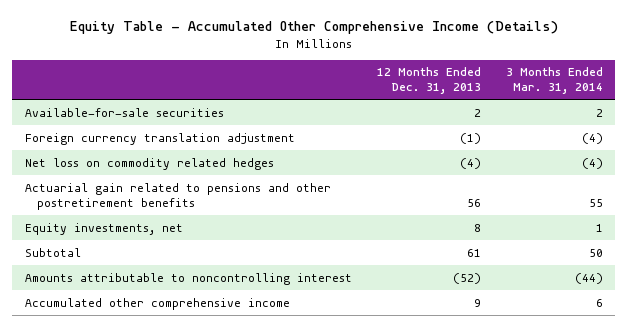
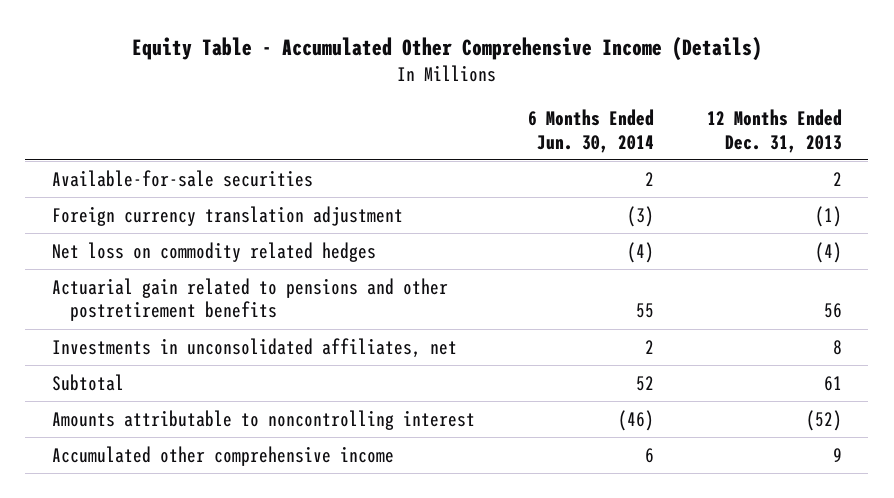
[505,67,603,95] 3 Months Ended Mar. 31, 2014 -> none
none -> [527,109,654,153] 6 Months Ended Jun. 30, 2014
[24,222,183,235] Equity investments, net -> [51,337,457,358] Investments in unconsolidated affiliates, net

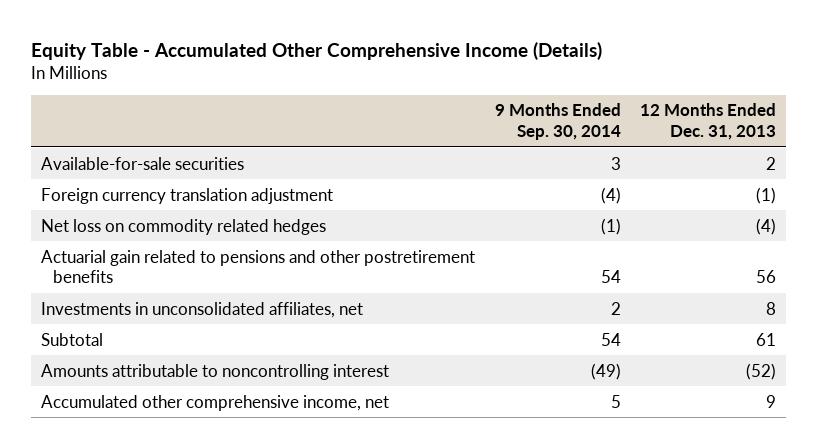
[527,109,654,153] 6 Months Ended Jun. 30, 2014 -> none
none -> [494,103,621,140] 9 Months Ended Sep. 30, 2014
[51,445,394,466] Accumulated other comprehensive income -> [41,394,390,411] Accumulated other comprehensive income, net

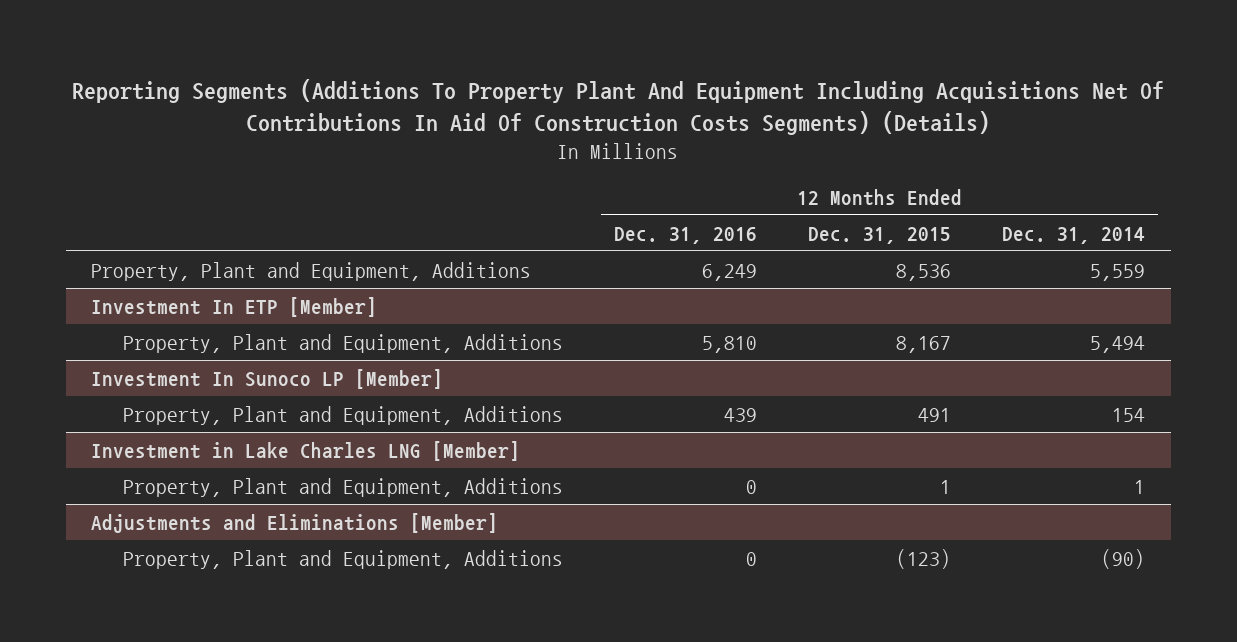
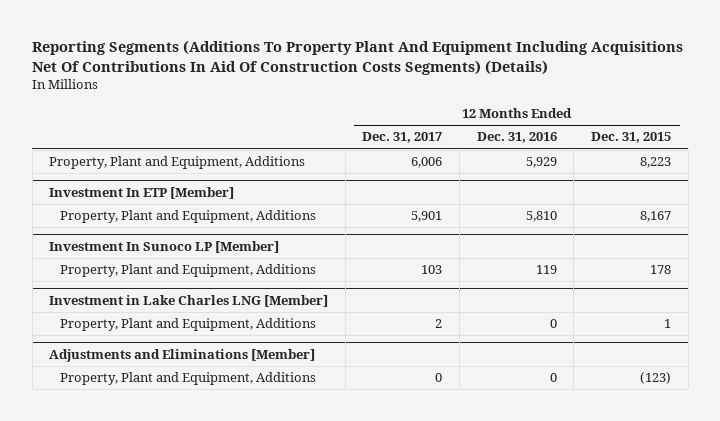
[1002,226,1146,244] Dec. 31, 2014 -> none
none -> [362,132,443,144] Dec. 31, 2017
[702,263,758,281] 6,249 -> [525,157,557,169] 5,929
[896,263,952,281] 8,536 -> [639,157,671,169] 8,223
[724,407,758,422] 439 -> [535,265,557,275] 119
[918,407,952,422] 491 -> [649,265,671,275] 178

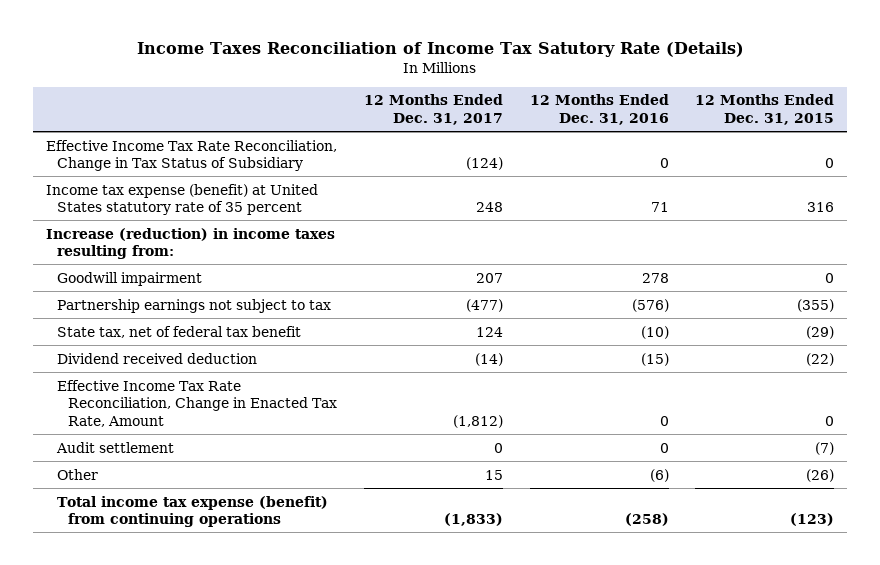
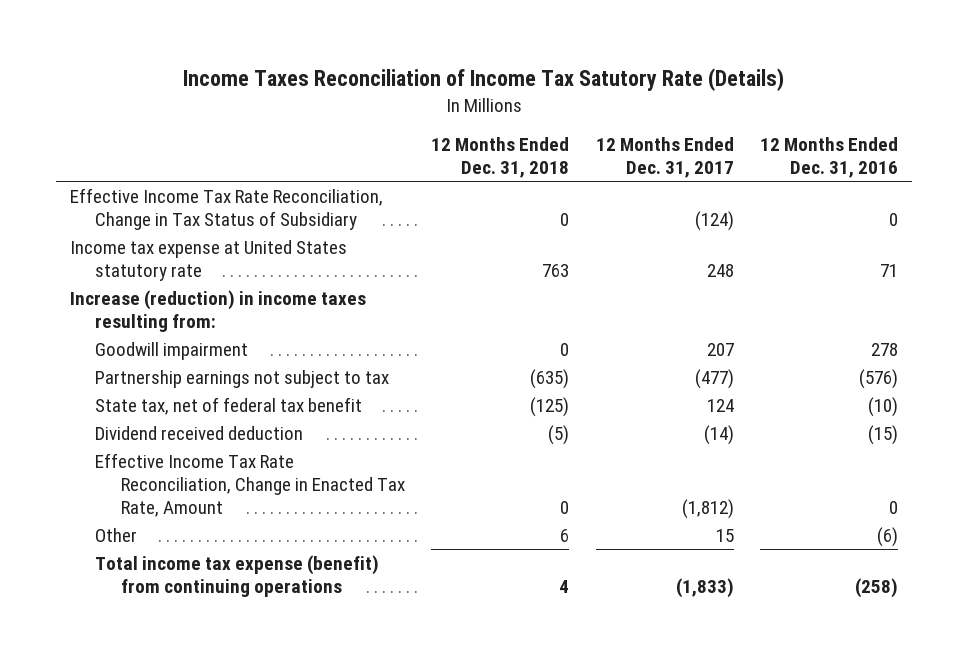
[695,94,835,125] 12 Months Ended Dec. 31, 2015 -> none
none -> [431,137,570,179] 12 Months Ended Dec. 31, 2018
[46,183,319,216] Income tax expense (benefit) at United States statutory rate of 35 percent -> [69,239,347,281] Income tax expense at United States statutory rate
[56,441,175,453] Audit settlement -> none

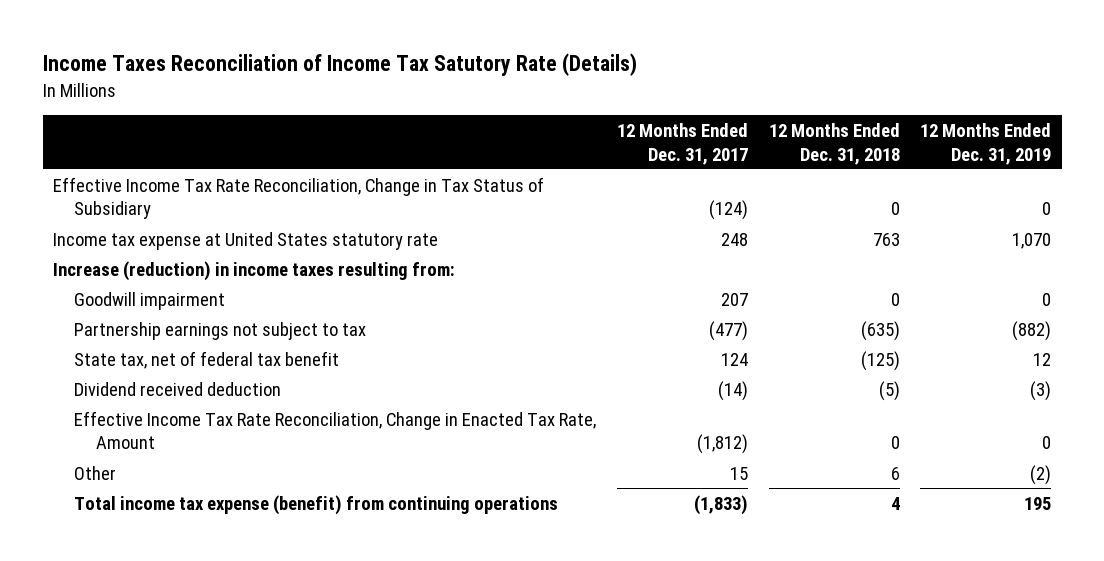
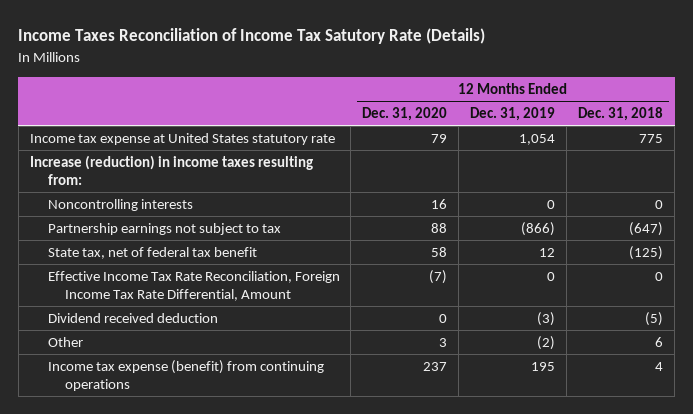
[616,122,748,165] 12 Months Ended Dec. 31, 2017 -> none
none -> [362,107,448,122] Dec. 31, 2020
[52,176,544,220] Effective Income Tax Rate Reconciliation, Change in Tax Status of Subsidiary -> none
[872,232,900,246] 763 -> [639,134,664,144] 775
[1012,232,1052,249] 1,070 -> [519,134,556,146] 1,054
[74,291,226,310] Goodwill impairment -> [47,199,193,212] Noncontrolling interests
[860,320,900,341] (635) -> [629,222,664,237] (647)
[1012,320,1052,341] (882) -> [521,222,556,237] (866)
none -> [47,271,340,301] Effective Income Tax Rate Reconciliation, Foreign Income Tax Rate Differential, Amount
[74,410,597,450] Effective Income Tax Rate Reconciliation, Change in Enacted Tax Rate, Amount -> none
[74,494,559,515] Total income tax expense (benefit) from continuing operations -> [47,360,324,391] Income tax expense (benefit) from continuing operations

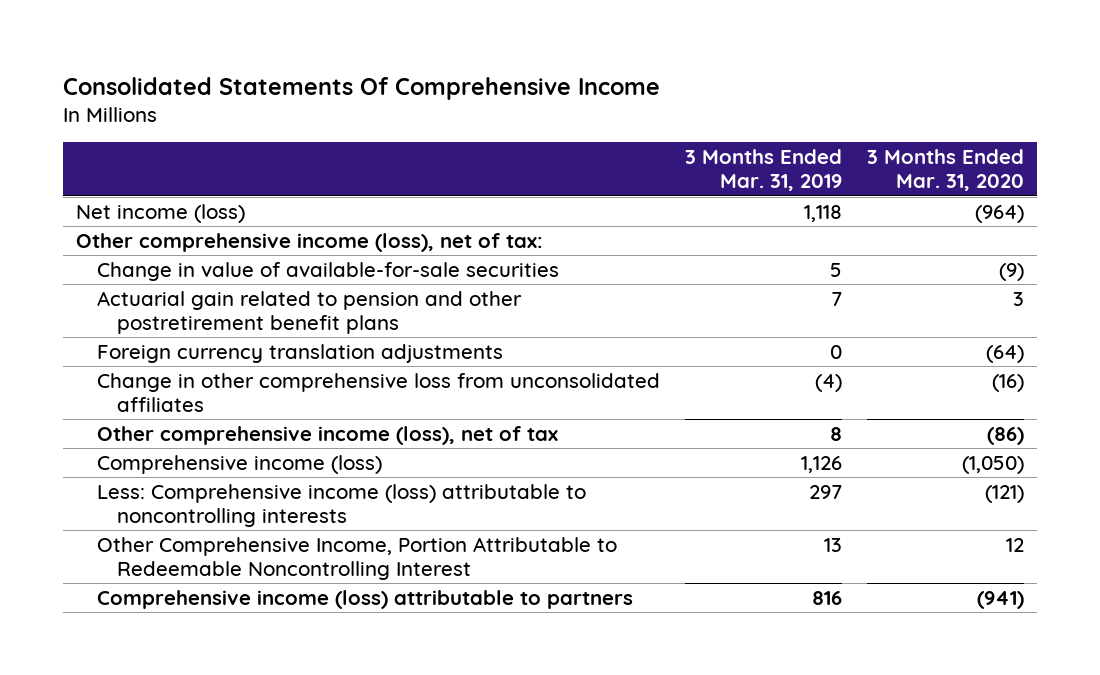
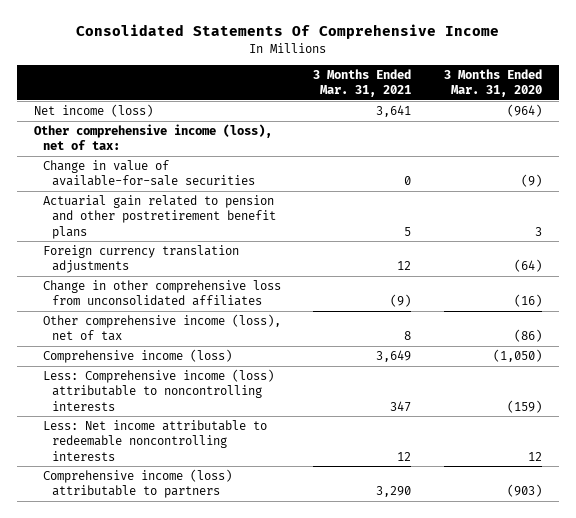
[685,149,843,192] 3 Months Ended Mar. 31, 2019 -> none
none -> [313,68,412,98] 3 Months Ended Mar. 31, 2021
[985,484,1025,503] (121) -> [507,399,543,413] (159)
[96,536,617,580] Other Comprehensive Income, Portion Attributable to Redeemable Noncontrolling Interest -> [42,420,267,461] Less: Net income attributable to redeemable noncontrolling interests
[977,590,1025,609] (941) -> [507,484,543,498] (903)

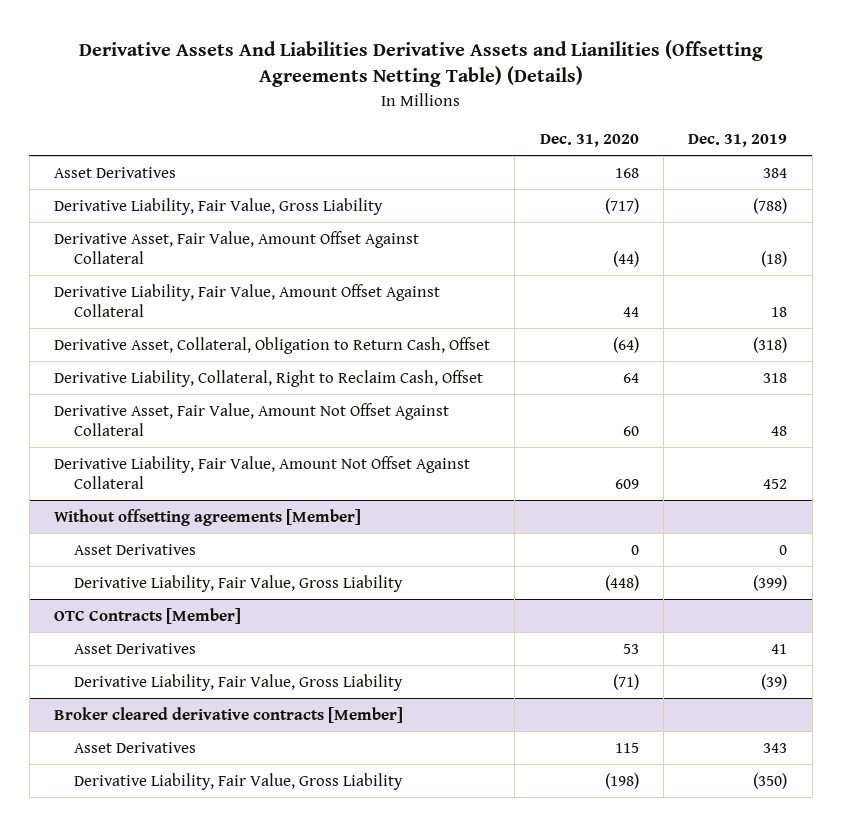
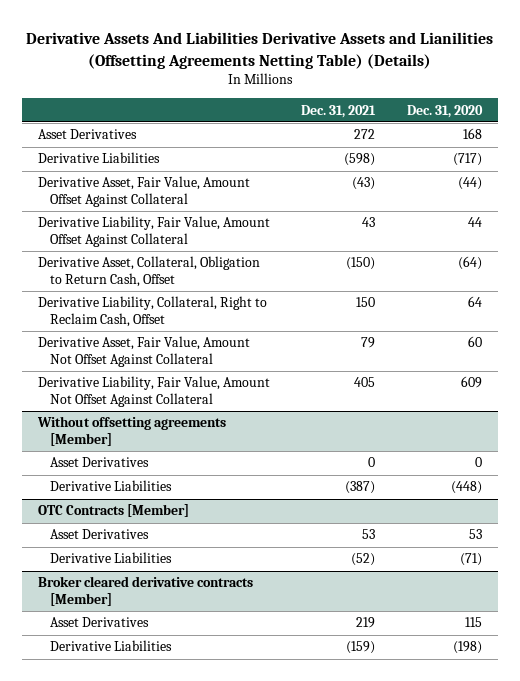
[688,134,788,148] Dec. 31, 2019 -> none
none -> [301,104,377,118] Dec. 31, 2021
[53,197,383,215] Derivative Liability, Fair Value, Gross Liability -> [38,152,161,164] Derivative Liabilities
[74,574,404,592] Derivative Liability, Fair Value, Gross Liability -> [49,480,172,492] Derivative Liabilities
[74,673,404,691] Derivative Liability, Fair Value, Gross Liability -> [49,552,172,564] Derivative Liabilities
[74,772,404,790] Derivative Liability, Fair Value, Gross Liability -> [49,640,172,652] Derivative Liabilities

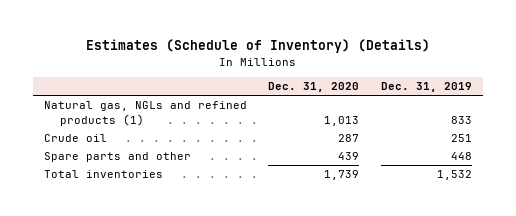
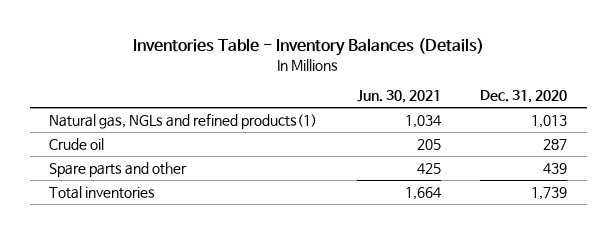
[85,39,430,54] Estimates (Schedule of Inventory) (Details) -> [133,37,485,56] Inventories Table - Inventory Balances (Details)
[380,82,472,93] Dec. 31, 2019 -> none
none -> [356,90,441,104] Jun. 30, 2021
[43,101,247,126] Natural gas, NGLs and refined products (1) -> [49,112,318,129] Natural gas, NGLs and refined products(1)

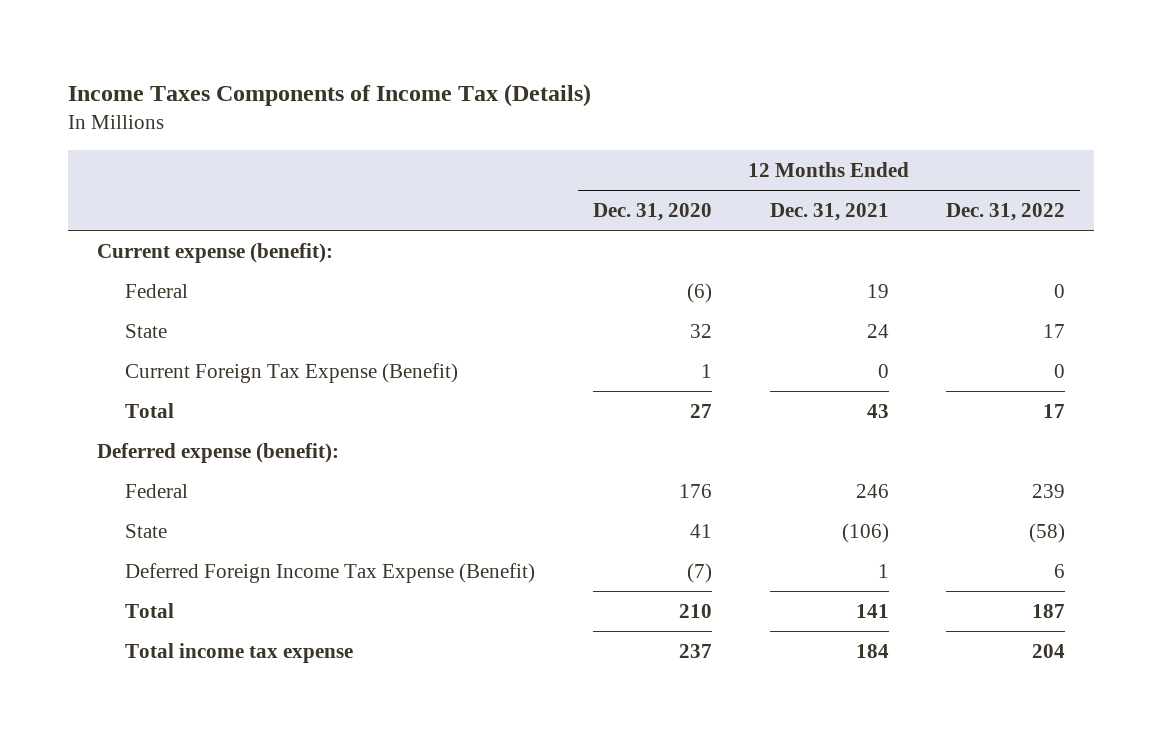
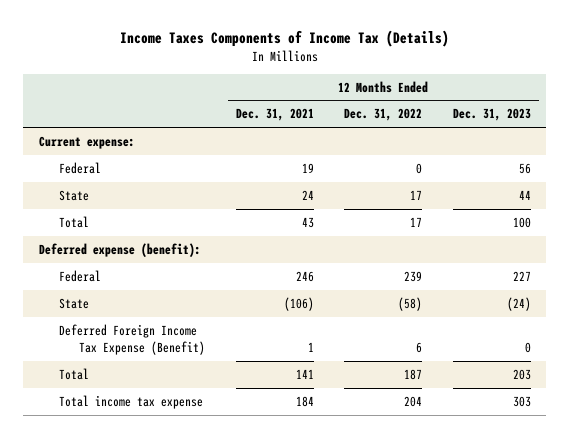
[592,203,712,222] Dec. 31, 2020 -> none
none -> [452,108,531,122] Dec. 31, 2023
[97,242,334,263] Current expense (benefit): -> [38,135,135,149] Current expense:
[124,362,458,383] Current Foreign Tax Expense (Benefit) -> none

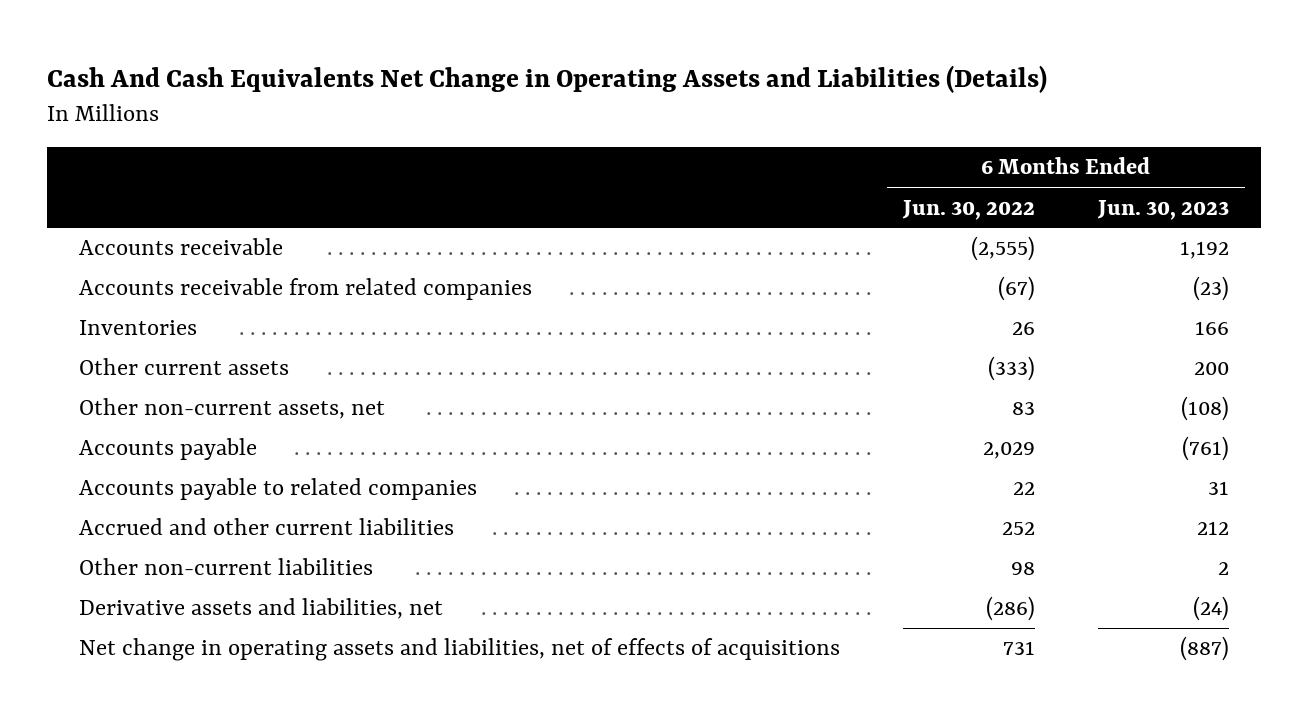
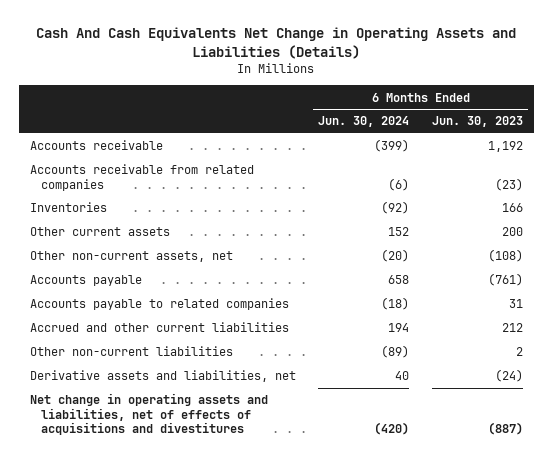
[902,199,1036,220] Jun. 30, 2022 -> none
none -> [318,116,410,128] Jun. 30, 2024
[78,638,840,662] Net change in operating assets and liabilities, net of effects of acquisitions -> [30,393,269,436] Net change in operating assets and liabilities, net of effects of acquisitions and divestitures

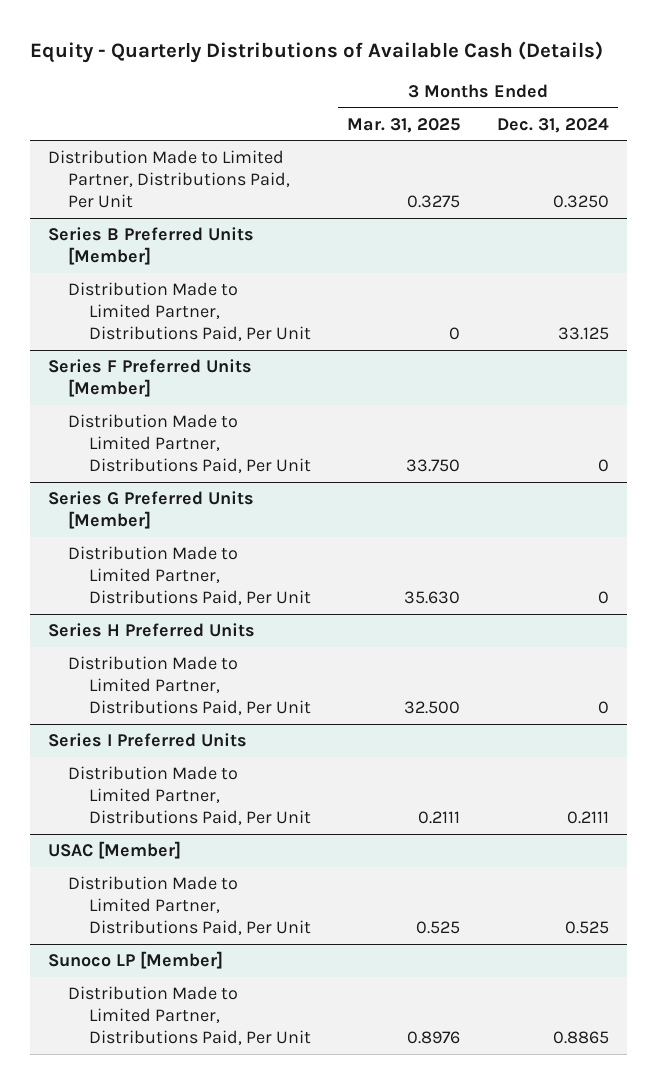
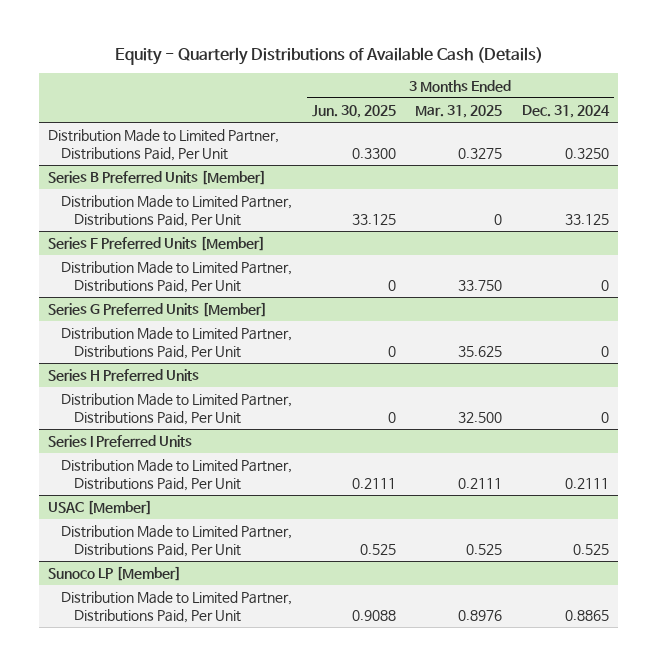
none -> [311,104,396,118] Jun. 30, 2025
[404,590,461,604] 35.630 -> [458,345,503,357] 35.625

